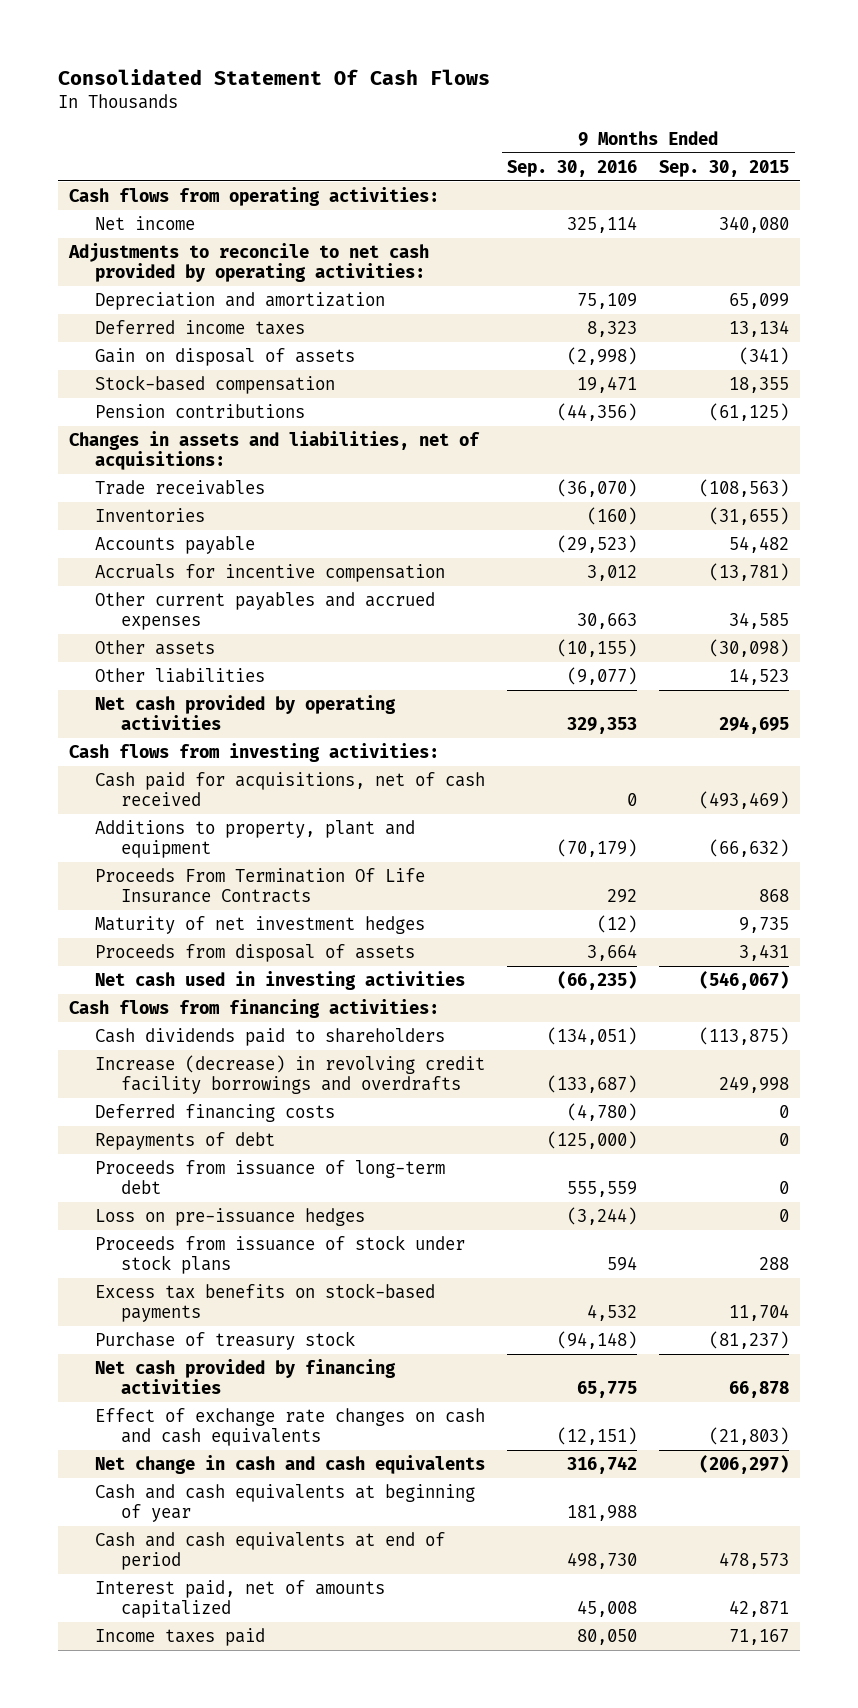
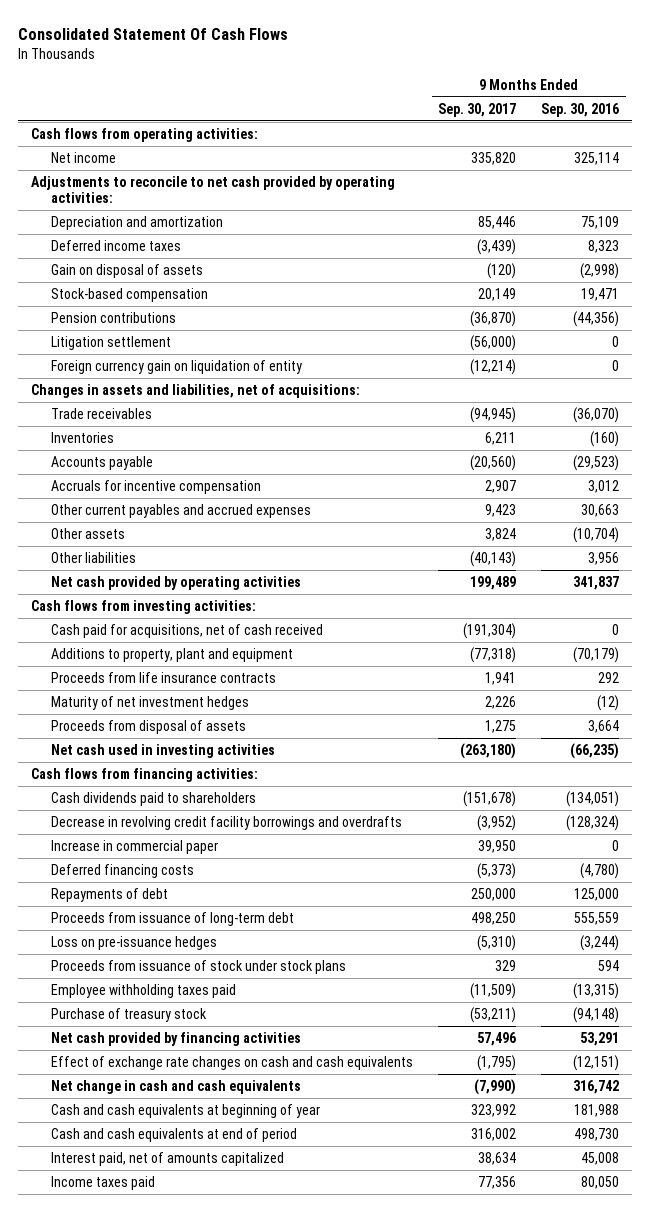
[659,159,790,177] Sep. 30, 2015 -> none
none -> [438,102,517,117] Sep. 30, 2017
none -> [51,335,172,350] Litigation settlement
none -> [51,359,303,374] Foreign currency gain on liquidation of entity
[557,638,638,657] (10,155) -> [573,526,620,543] (10,704)
[567,666,638,685] (9,077) -> [588,551,620,565] 3,956
[567,717,638,735] 329,353 -> [573,575,620,590] 341,837
[95,867,426,904] Proceeds From Termination Of Life Insurance Contracts -> [51,671,277,683] Proceeds from life insurance contracts
[95,1054,486,1095] Increase (decrease) in revolving credit facility borrowings and overdrafts -> [51,815,403,830] Decrease in revolving credit facility borrowings and overdrafts
[547,1075,638,1094] (133,687) -> [566,814,620,831] (128,324)
none -> [51,839,219,854] Increase in commercial paper
[547,1130,638,1149] (125,000) -> [574,887,620,901] 125,000
[95,1282,436,1323] Excess tax benefits on stock-based payments -> none
none -> [51,983,237,998] Employee withholding taxes paid
[577,1381,638,1399] 65,775 -> [580,1031,620,1046] 53,291

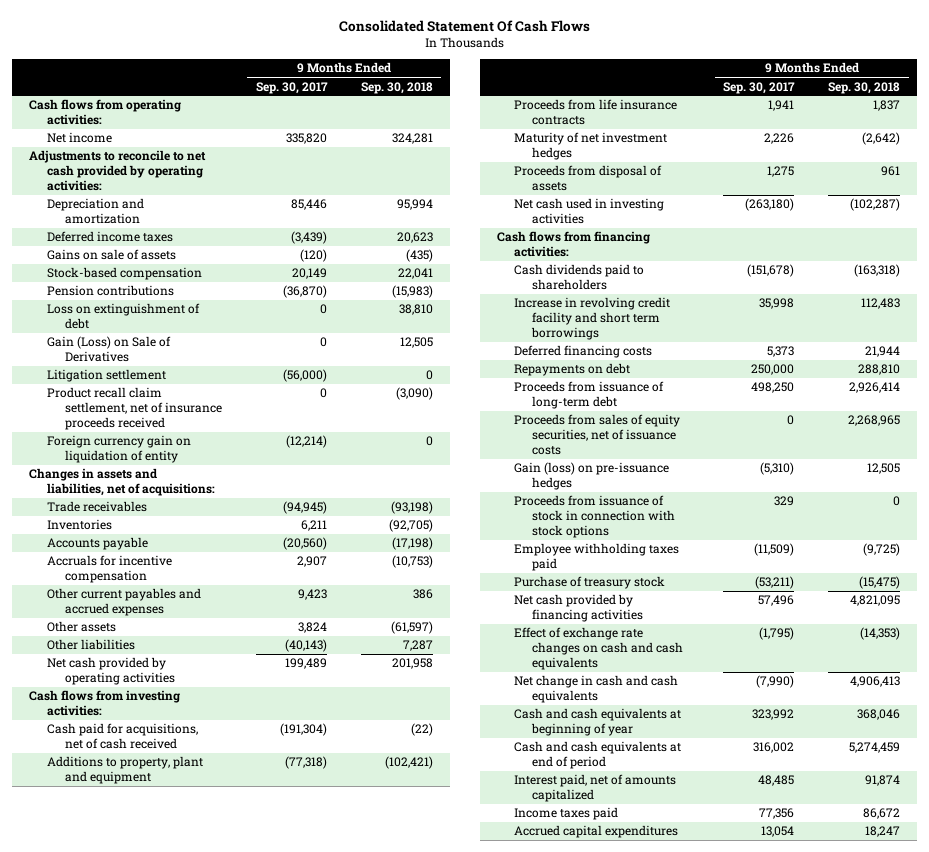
[541,102,620,117] Sep. 30, 2016 -> none
none -> [360,81,433,94] Sep. 30, 2018
[51,263,204,278] Gain on disposal of assets -> [47,249,177,261] Gains on sale of assets
none -> [47,303,201,330] Loss on extinguishment of debt
none -> [47,336,172,363] Gain (Loss) on Sale of Derivatives
none -> [47,387,222,431] Product recall claim settlement, net of insurance proceeds received
[51,839,219,854] Increase in commercial paper -> none
[51,815,403,830] Decrease in revolving credit facility borrowings and overdrafts -> [514,297,671,341] Increase in revolving credit facility and short term borrowings
[477,814,517,831] (3,952) -> [759,298,795,310] 35,998
[477,862,517,879] (5,373) -> [767,346,795,358] 5,373
[51,887,169,902] Repayments of debt -> [514,363,631,377] Repayments on debt
none -> [514,414,681,456] Proceeds from sales of equity securities, net of issuance costs
[51,935,218,950] Loss on pre-issuance hedges -> [514,462,670,491] Gain (loss) on pre-issuance hedges
[51,959,347,974] Proceeds from issuance of stock under stock plans -> [514,495,676,539] Proceeds from issuance of stock in connection with stock options
[478,1151,517,1165] 38,634 -> [758,775,795,787] 48,485
none -> [514,825,679,839] Accrued capital expenditures

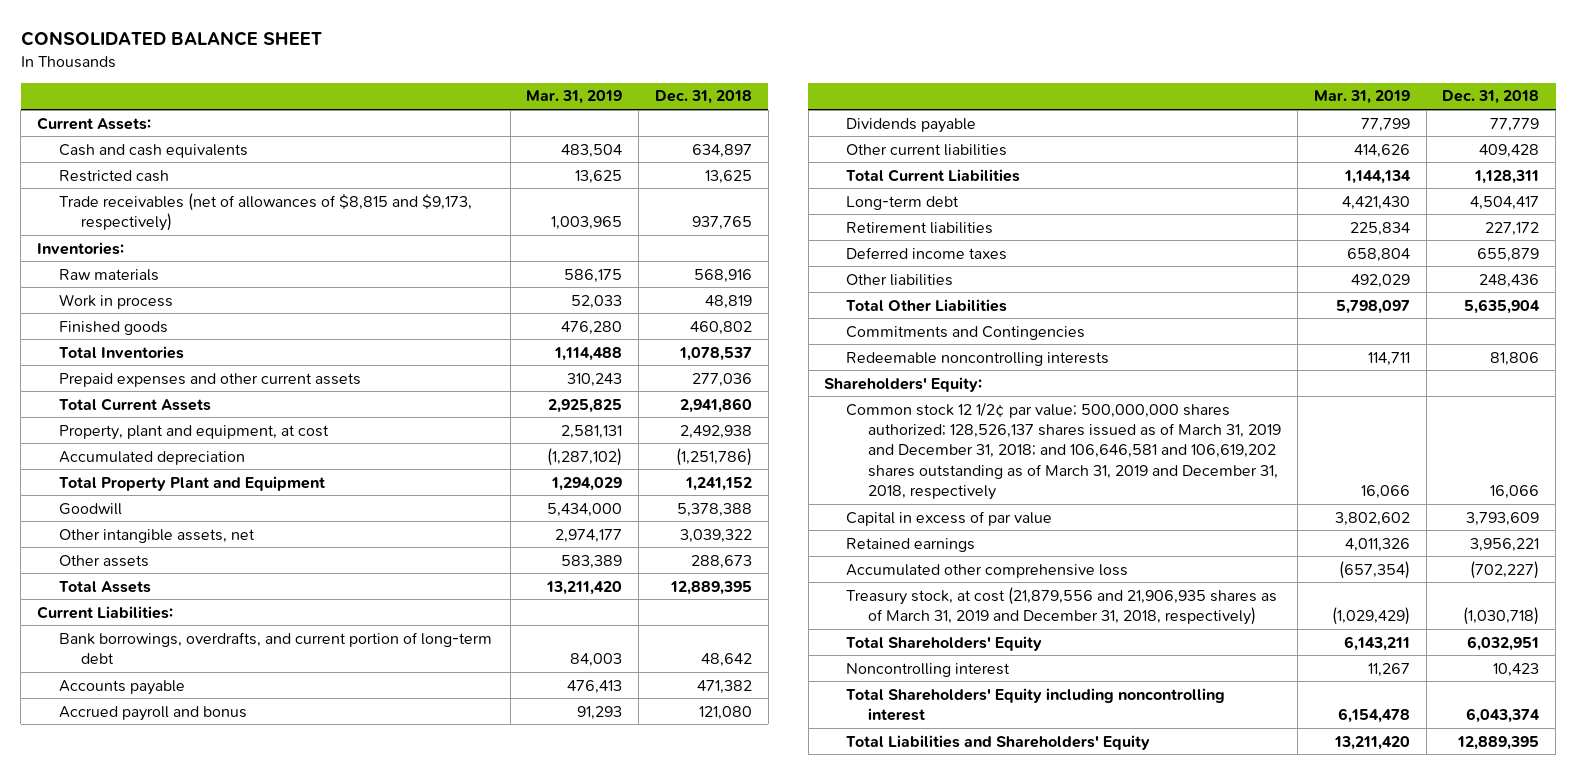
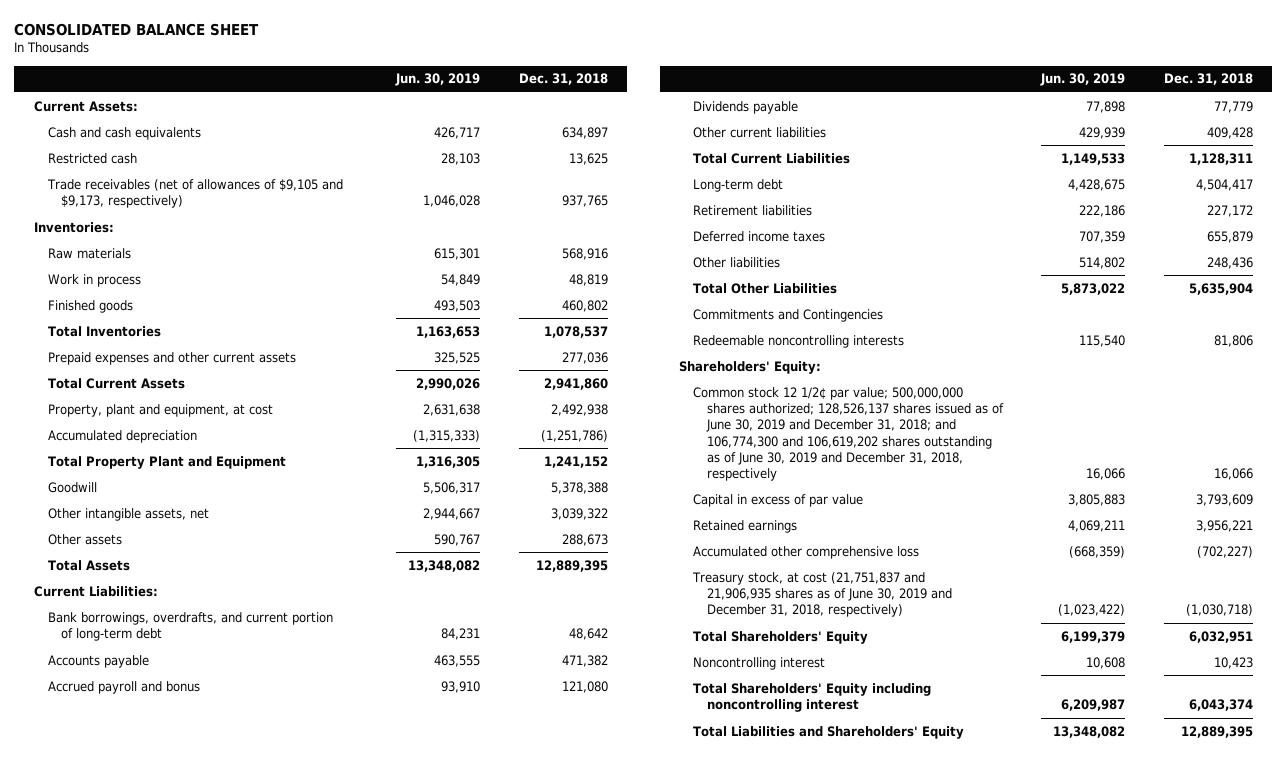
[526,90,623,105] Mar. 31, 2019 -> none
none -> [395,73,481,87] Jun. 30, 2019
[58,192,472,231] Trade receivables (net of allowances of $8,815 and $9,173, respectively) -> [46,178,343,209] Trade receivables (net of allowances of $9,105 and $9,173, respectively)
[846,401,1282,501] Common stock 12 1/2¢ par value; 500,000,000 shares authorized; 128,526,137 shares issued as of March 31, 2019 and December 31, 2018; and 106,646,581 and 106,619,202 shares outstanding as of March 31, 2019 and December 31, 2018, respectively -> [692,386,1004,481] Common stock 12 1/2¢ par value; 500,000,000 shares authorized; 128,526,137 shares issued as of June 30, 2019 and December 31, 2018; and 106,774,300 and 106,619,202 shares outstanding as of June 30, 2019 and December 31, 2018, respectively
[846,586,1278,625] Treasury stock, at cost (21,879,556 and 21,906,935 shares as of March 31, 2019 and December 31, 2018, respectively) -> [691,571,952,618] Treasury stock, at cost (21,751,837 and 21,906,935 shares as of June 30, 2019 and December 31, 2018, respectively)

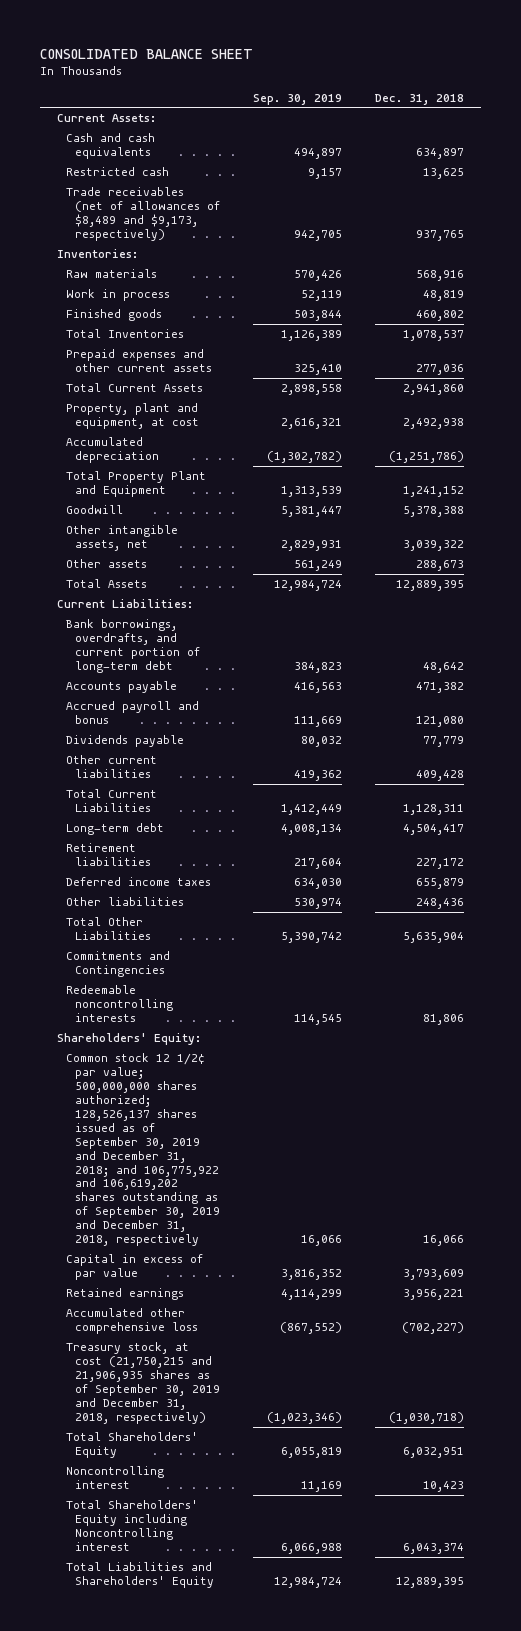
[395,73,481,87] Jun. 30, 2019 -> none
none -> [252,93,342,105] Sep. 30, 2019
[46,178,343,209] Trade receivables (net of allowances of $9,105 and $9,173, respectively) -> [65,187,220,241] Trade receivables (net of allowances of $8,489 and $9,173, respectively)
[692,386,1004,481] Common stock 12 1/2¢ par value; 500,000,000 shares authorized; 128,526,137 shares issued as of June 30, 2019 and December 31, 2018; and 106,774,300 and 106,619,202 shares outstanding as of June 30, 2019 and December 31, 2018, respectively -> [65,1053,220,1247] Common stock 12 1/2¢ par value; 500,000,000 shares authorized; 128,526,137 shares issued as of September 30, 2019 and December 31, 2018; and 106,775,922 and 106,619,202 shares outstanding as of September 30, 2019 and December 31, 2018, respectively
[691,571,952,618] Treasury stock, at cost (21,751,837 and 21,906,935 shares as of June 30, 2019 and December 31, 2018, respectively) -> [65,1342,220,1424] Treasury stock, at cost (21,750,215 and 21,906,935 shares as of September 30, 2019 and December 31, 2018, respectively)
[692,682,931,713] Total Shareholders' Equity including noncontrolling interest -> [65,1500,198,1551] Total Shareholders' Equity including Noncontrolling interest

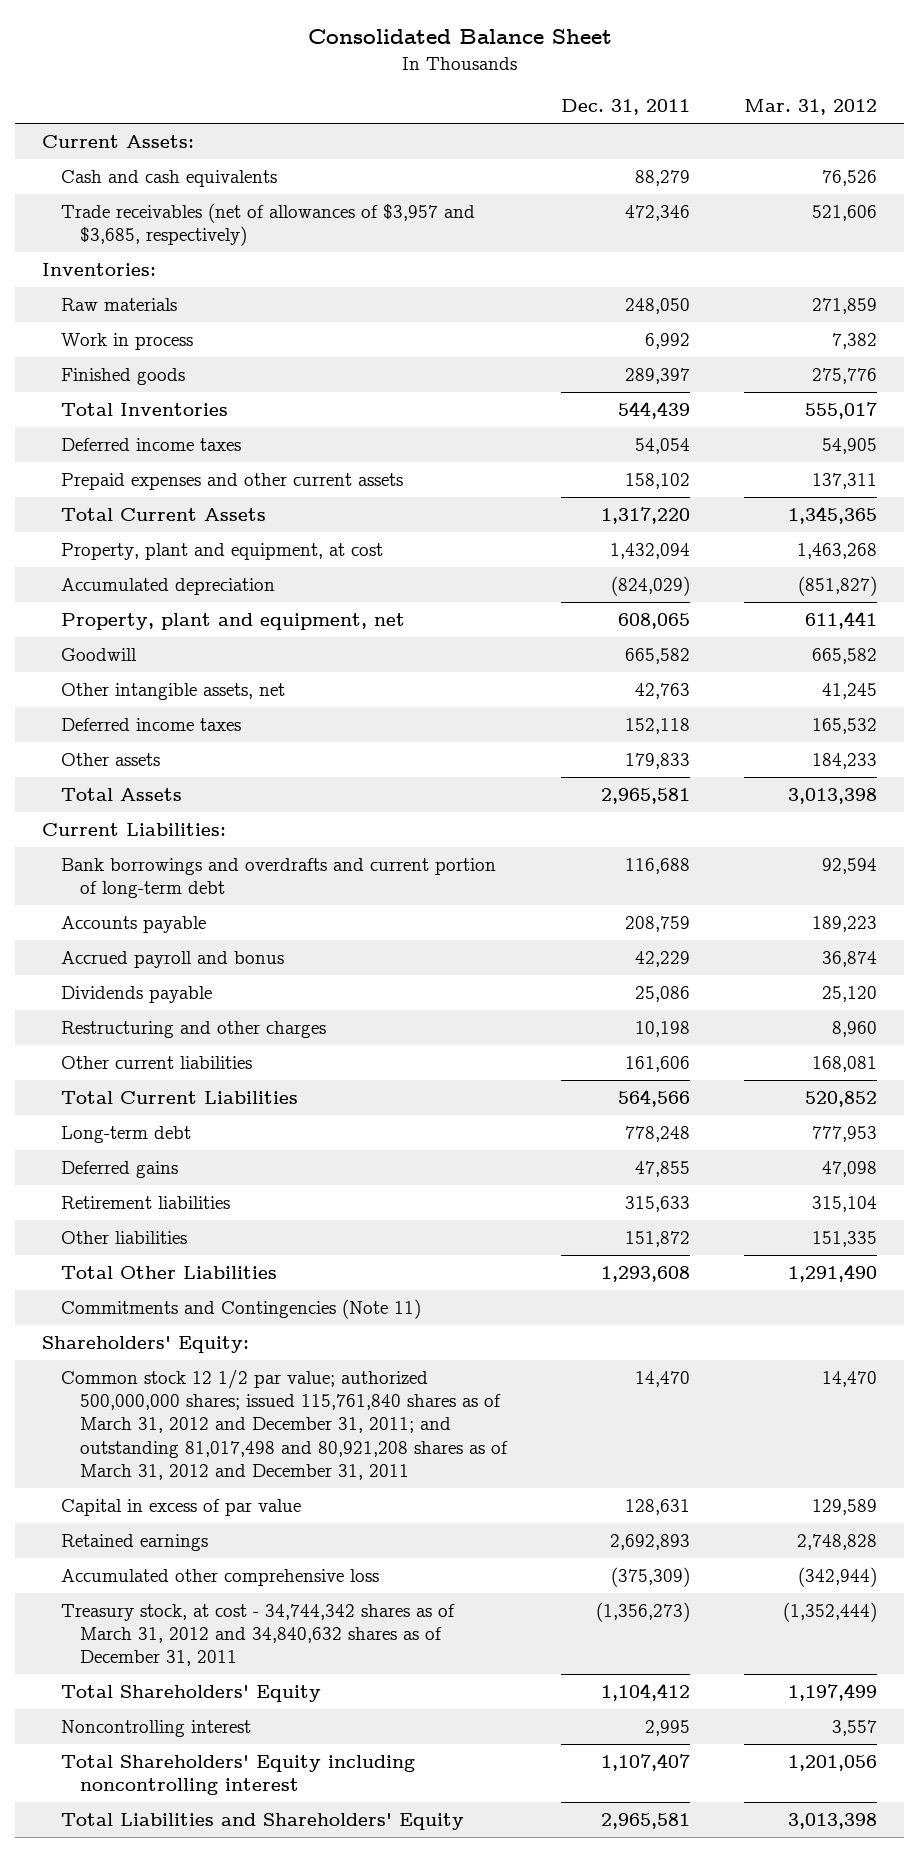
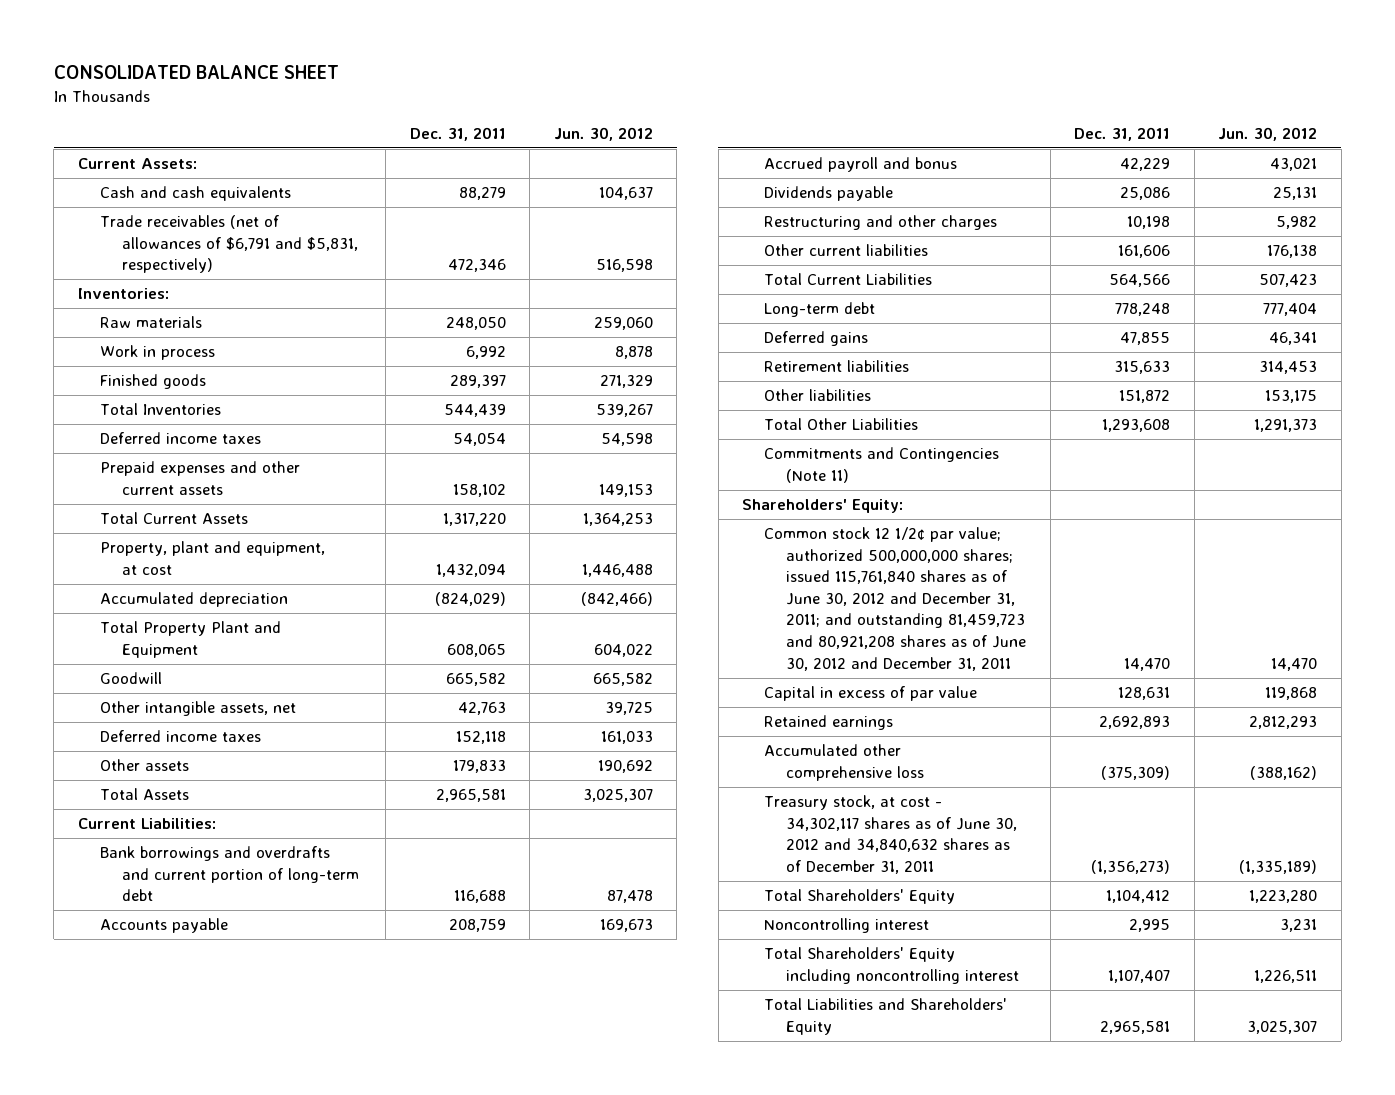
[307,29,612,45] Consolidated Balance Sheet -> [53,65,339,80] CONSOLIDATED BALANCE SHEET
[744,99,878,116] Mar. 31, 2012 -> none
none -> [553,126,653,141] Jun. 30, 2012
[61,202,476,247] Trade receivables (net of allowances of $3,957 and $3,685, respectively) -> [99,215,358,274] Trade receivables (net of allowances of $6,791 and $5,831, respectively)
[61,612,406,630] Property, plant and equipment, net -> [99,621,281,658] Total Property Plant and Equipment
[61,1368,509,1480] Common stock 12 1/2 par value; authorized 500,000,000 shares; issued 115,761,840 shares as of March 31, 2012 and December 31, 2011; and outstanding 81,017,498 and 80,921,208 shares as of March 31, 2012 and December 31, 2011 -> [764,527,1027,671] Common stock 12 1/2¢ par value; authorized 500,000,000 shares; issued 115,761,840 shares as of June 30, 2012 and December 31, 2011; and outstanding 81,459,723 and 80,921,208 shares as of June 30, 2012 and December 31, 2011
[61,1603,456,1667] Treasury stock, at cost - 34,744,342 shares as of March 31, 2012 and 34,840,632 shares as of December 31, 2011 -> [764,795,1018,874] Treasury stock, at cost - 34,302,117 shares as of June 30, 2012 and 34,840,632 shares as of December 31, 2011

